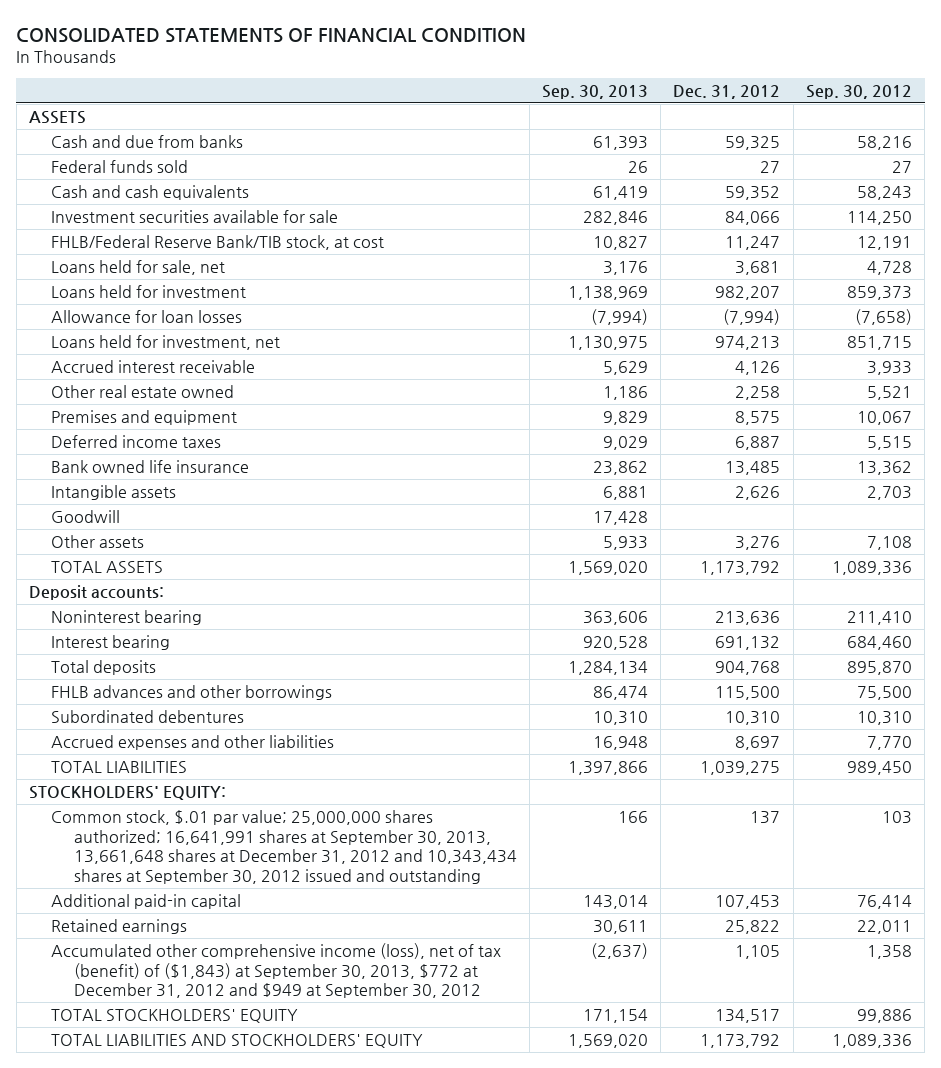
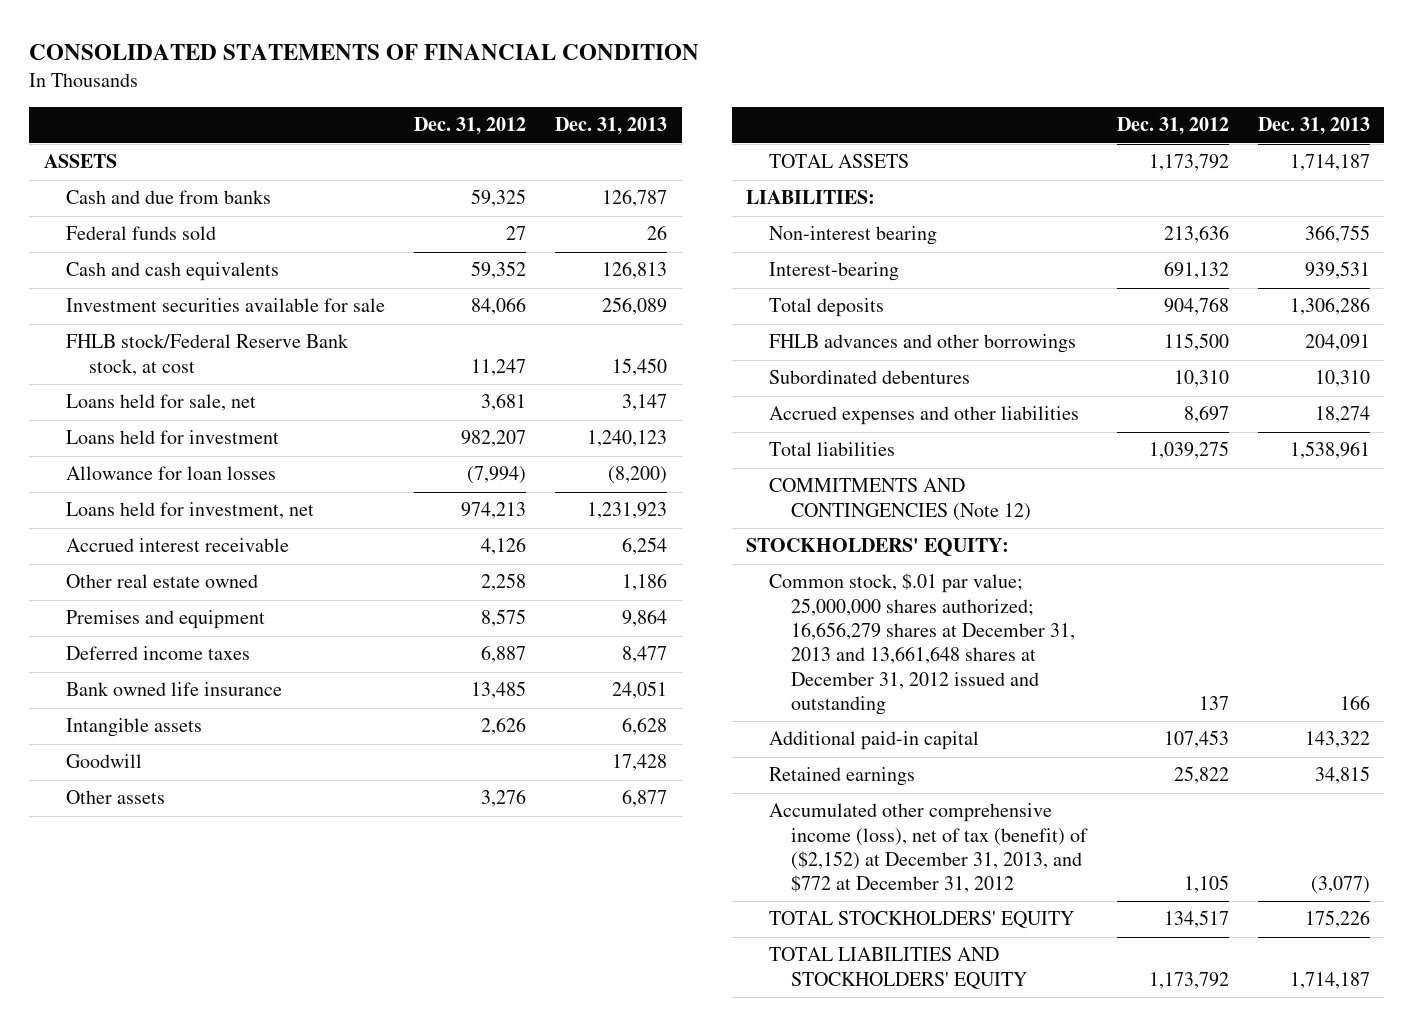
[542,84,649,99] Sep. 30, 2013 -> none
[805,84,912,99] Sep. 30, 2012 -> none
none -> [555,117,668,136] Dec. 31, 2013
[51,234,385,250] FHLB/Federal Reserve Bank/TIB stock, at cost -> [66,334,350,376] FHLB stock/Federal Reserve Bank stock, at cost
[28,584,164,600] Deposit accounts: -> none
none -> [746,190,876,205] LIABILITIES:
[51,609,203,625] Noninterest bearing -> [768,226,937,246] Non-interest bearing
[51,634,171,650] Interest bearing -> [768,262,899,282] Interest-bearing
[51,760,188,773] TOTAL LIABILITIES -> [768,442,895,457] Total liabilities
none -> [768,478,1032,521] COMMITMENTS AND CONTINGENCIES (Note 12)
[51,809,517,885] Common stock, $.01 par value; 25,000,000 shares authorized; 16,641,991 shares at September 30, 2013, 13,661,648 shares at December 31, 2012 and 10,343,434 shares at September 30, 2012 issued and outstanding -> [768,573,1076,715] Common stock, $.01 par value; 25,000,000 shares authorized; 16,656,279 shares at December 31, 2013 and 13,661,648 shares at December 31, 2012 issued and outstanding
[51,942,502,999] Accumulated other comprehensive income (loss), net of tax (benefit) of ($1,843) at September 30, 2013, $772 at December 31, 2012 and $949 at September 30, 2012 -> [768,803,1089,894] Accumulated other comprehensive income (loss), net of tax (benefit) of ($2,152) at December 31, 2013, and $772 at December 31, 2012

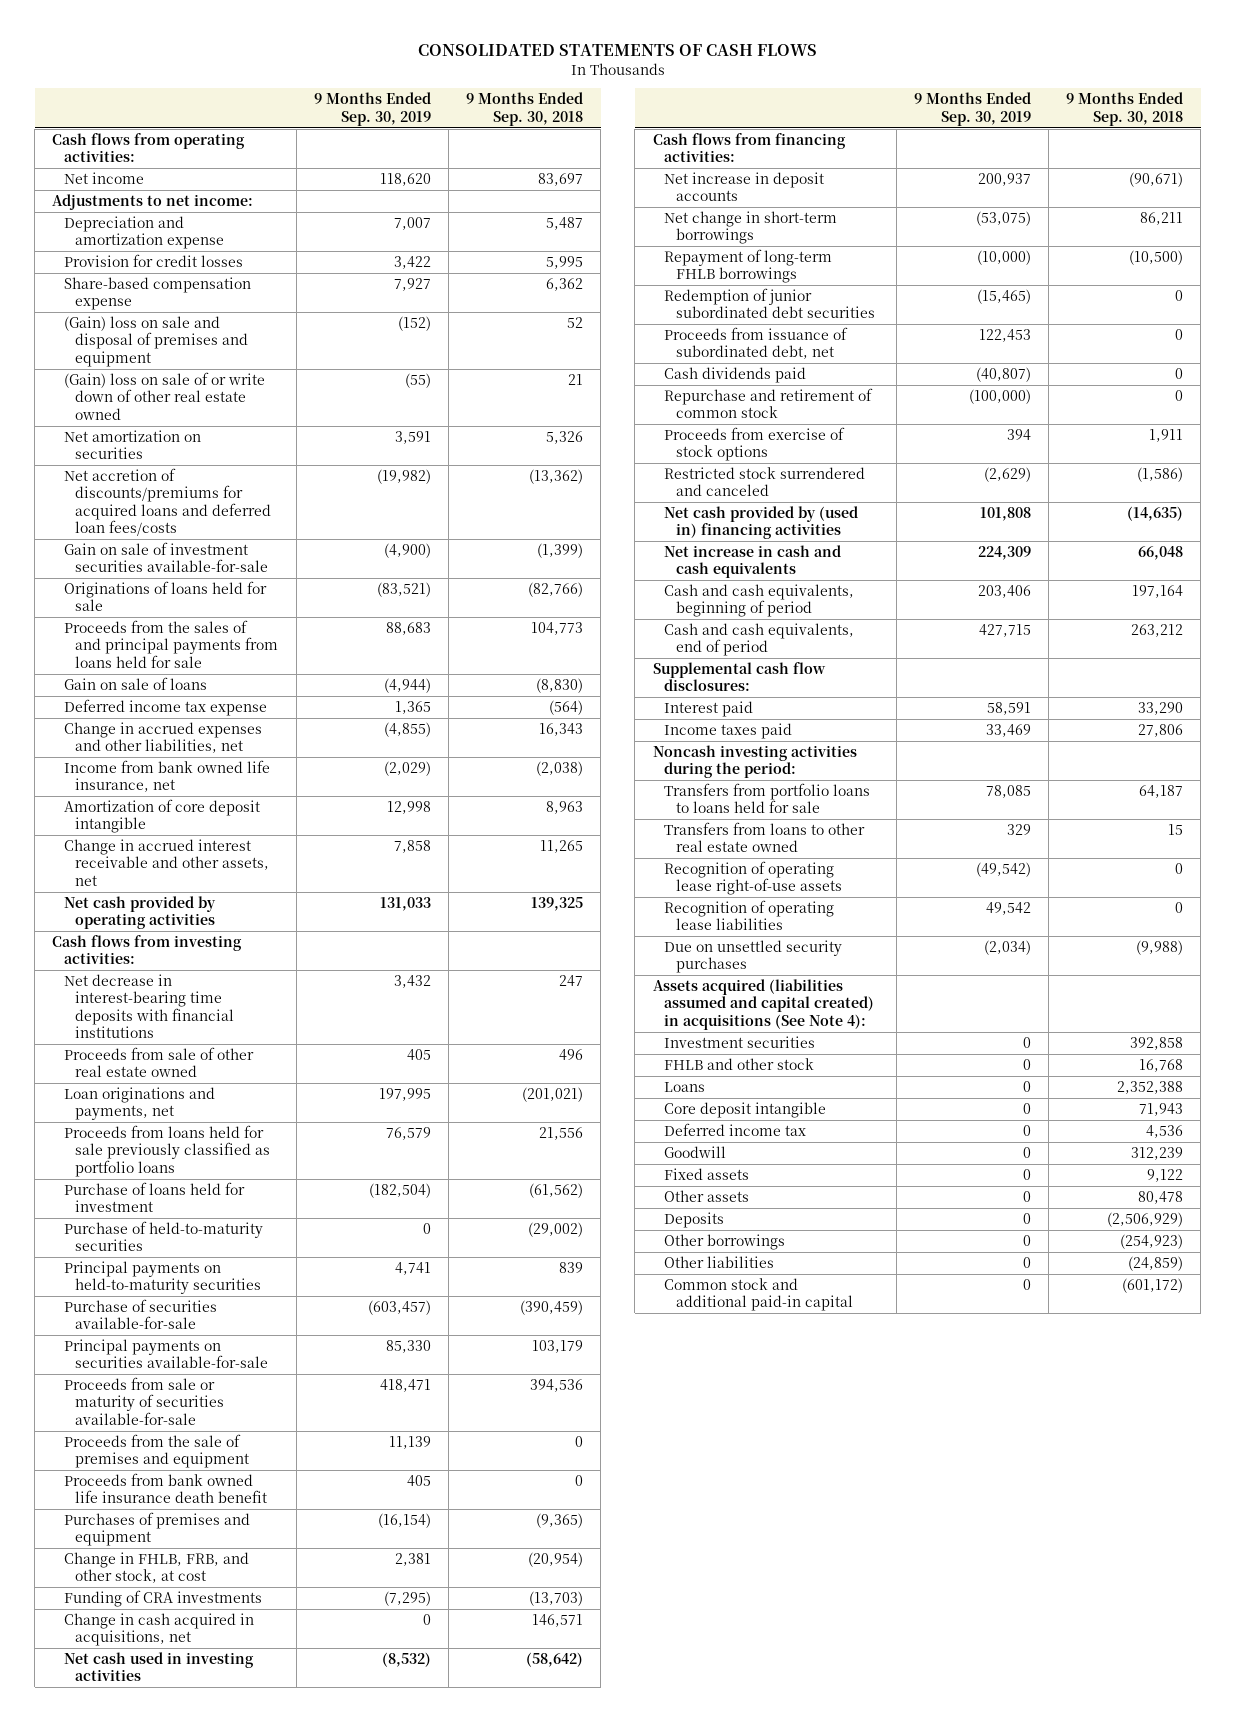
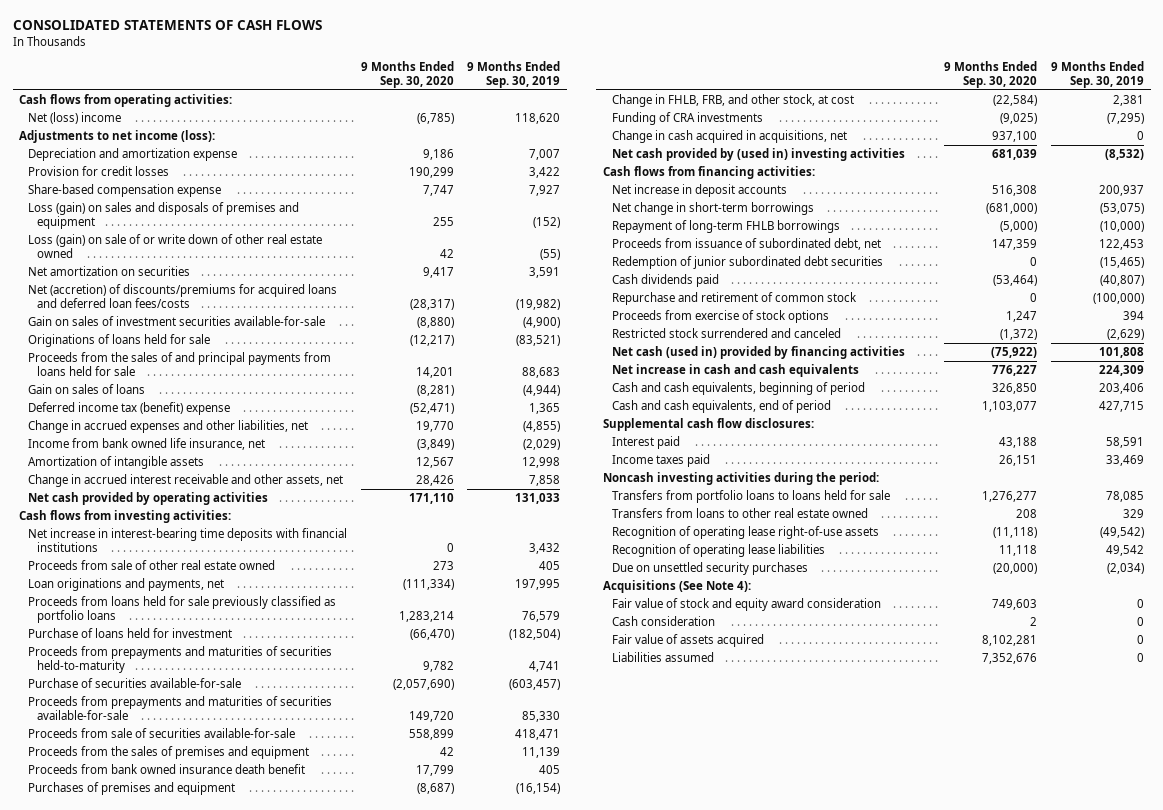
[465,92,583,126] 9 Months Ended Sep. 30, 2018 -> none
none -> [360,60,454,88] 9 Months Ended Sep. 30, 2020
[63,171,144,184] Net income -> [28,112,122,125] Net (loss) income
[52,193,254,210] Adjustments to net income: -> [19,130,216,144] Adjustments to net income (loss):
[63,315,249,367] (Gain) loss on sale and disposal of premises and equipment -> [28,202,300,230] Loss (gain) on sales and disposals of premises and equipment
[63,371,265,420] (Gain) loss on sale of or write down of other real estate owned -> [28,234,323,259] Loss (gain) on sale of or write down of other real estate owned
[63,467,272,537] Net accretion of discounts/premiums for acquired loans and deferred loan fees/costs -> [28,284,338,309] Net (accretion) of discounts/premiums for acquired loans and deferred loan fees/costs
[63,541,269,573] Gain on sale of investment securities available-for-sale -> [28,316,326,327] Gain on sales of investment securities available-for-sale
[63,676,207,690] Gain on sale of loans -> [28,384,146,395] Gain on sales of loans
[63,698,267,716] Deferred income tax expense -> [28,402,231,416] Deferred income tax (benefit) expense
[63,798,260,834] Amortization of core deposit intangible -> [28,456,205,470] Amortization of intangible assets
[63,973,235,1039] Net decrease in interest-bearing time deposits with financial institutions -> [28,528,348,553] Net increase in interest-bearing time deposits with financial institutions
[63,1220,263,1252] Purchase of held-to-maturity securities -> none
[63,1260,262,1295] Principal payments on held-to-maturity securities -> [28,646,333,674] Proceeds from prepayments and maturities of securities held-to-maturity
[63,1338,269,1369] Principal payments on securities available-for-sale -> [28,696,333,721] Proceeds from prepayments and maturities of securities available-for-sale
[63,1376,225,1425] Proceeds from sale or maturity of securities available-for-sale -> [28,728,296,739] Proceeds from sale of securities available-for-sale
[63,1433,250,1469] Proceeds from the sale of premises and equipment -> [28,746,310,760] Proceeds from the sales of premises and equipment
[63,1472,268,1504] Proceeds from bank owned life insurance death benefit -> [28,764,306,775] Proceeds from bank owned insurance death benefit
[63,1651,254,1682] Net cash used in investing activities -> [611,148,905,162] Net cash provided by (used in) investing activities
[664,287,875,319] Redemption of junior subordinated debt securities -> [611,256,883,270] Redemption of junior subordinated debt securities
[664,505,859,540] Net cash provided by (used in) financing activities -> [611,346,905,360] Net cash (used in) provided by financing activities
[664,1035,816,1048] Investment securities -> none
[664,1057,815,1070] FHLB and other stock -> none
[664,1081,706,1092] Loans -> none
[664,1101,827,1118] Core deposit intangible -> none
[664,1122,807,1136] Deferred income tax -> none
[664,1145,727,1158] Goodwill -> none
[664,1167,750,1180] Fixed assets -> none
[664,1189,750,1202] Other assets -> none
[664,1211,725,1228] Deposits -> none
[664,1233,786,1250] Other borrowings -> none
[664,1255,775,1268] Other liabilities -> none
[664,1277,853,1312] Common stock and additional paid-in capital -> none
[652,978,875,1030] Assets acquired (liabilities assumed and capital created) in acquisitions (See Note 4): -> [602,580,751,594] Acquisitions (See Note 4):
none -> [611,598,881,612] Fair value of stock and equity award consideration
none -> [611,616,715,627] Cash consideration
none -> [611,634,764,648] Fair value of assets acquired
none -> [611,652,714,663] Liabilities assumed

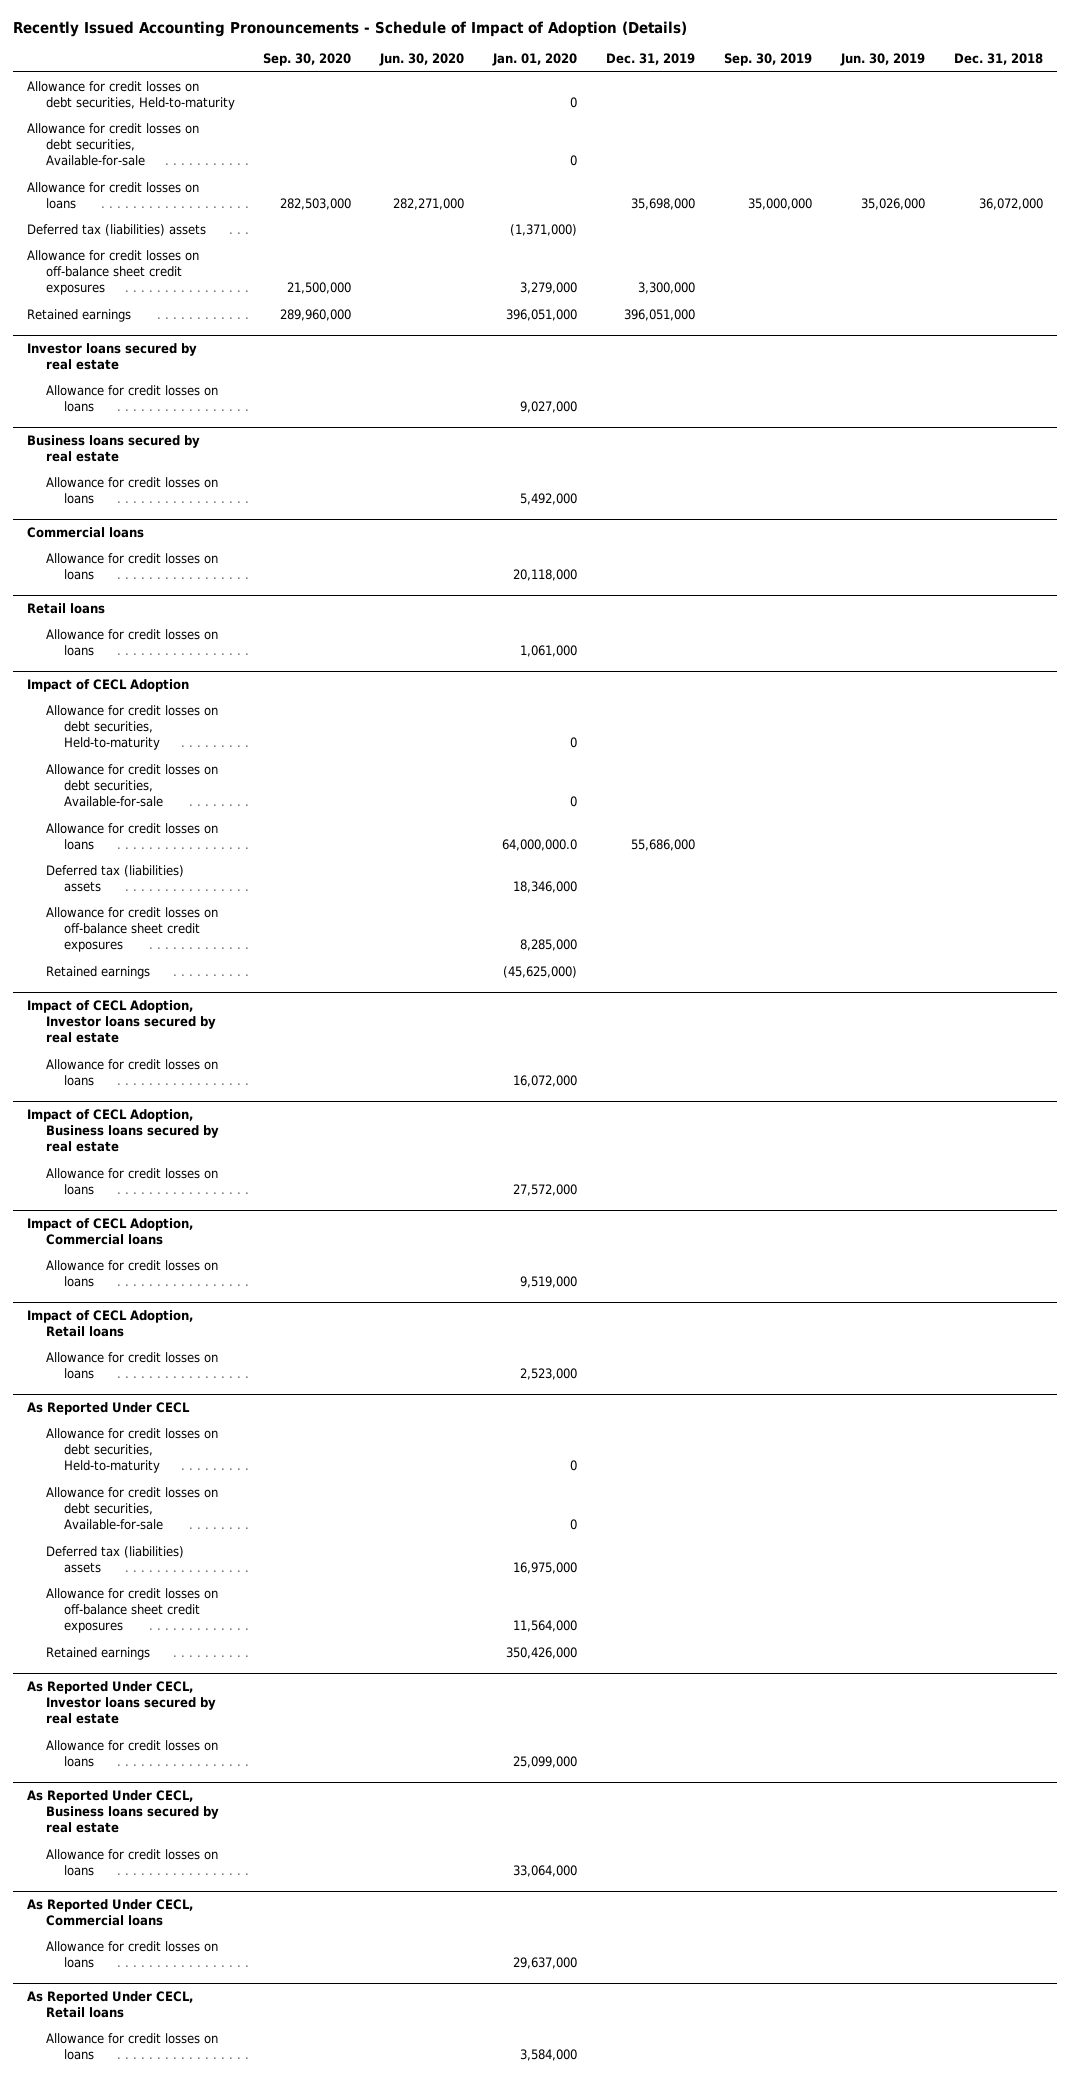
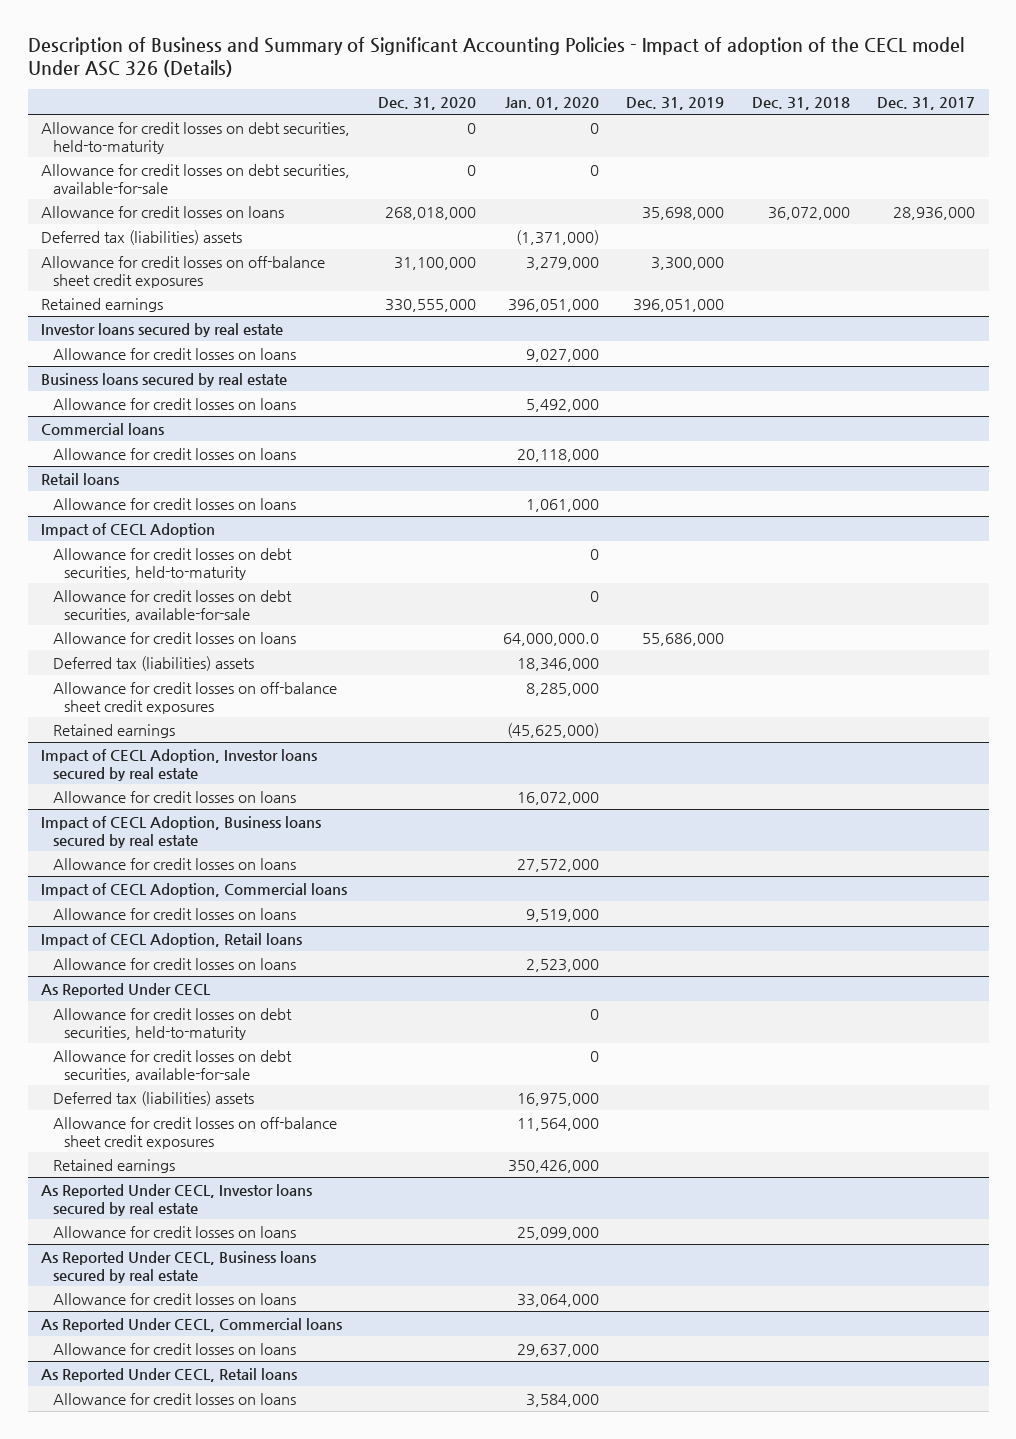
[12,20,687,37] Recently Issued Accounting Pronouncements - Schedule of Impact of Adoption (Details) -> [27,36,964,78] Description of Business and Summary of Significant Accounting Policies - Impact of adoption of the CECL model Under ASC 326 (Details)
[263,53,352,67] Sep. 30, 2020 -> none
[379,53,465,67] Jun. 30, 2020 -> none
[723,53,812,67] Sep. 30, 2019 -> none
[839,53,925,67] Jun. 30, 2019 -> none
none -> [377,97,476,111] Dec. 31, 2020
none -> [877,97,976,111] Dec. 31, 2017
[27,80,235,110] Allowance for credit losses on debt securities, Held-to-maturity -> [41,121,351,154] Allowance for credit losses on debt securities, held-to-maturity
[27,122,200,167] Allowance for credit losses on debt securities, Available-for-sale -> [41,163,351,194] Allowance for credit losses on debt securities, available-for-sale
[45,704,218,751] Allowance for credit losses on debt securities, Held-to-maturity -> [52,547,292,580] Allowance for credit losses on debt securities, held-to-maturity
[45,763,218,808] Allowance for credit losses on debt securities, Available-for-sale -> [52,589,292,622] Allowance for credit losses on debt securities, available-for-sale
[45,1427,218,1474] Allowance for credit losses on debt securities, Held-to-maturity -> [52,1007,292,1040] Allowance for credit losses on debt securities, held-to-maturity
[45,1486,218,1531] Allowance for credit losses on debt securities, Available-for-sale -> [52,1049,292,1082] Allowance for credit losses on debt securities, available-for-sale

